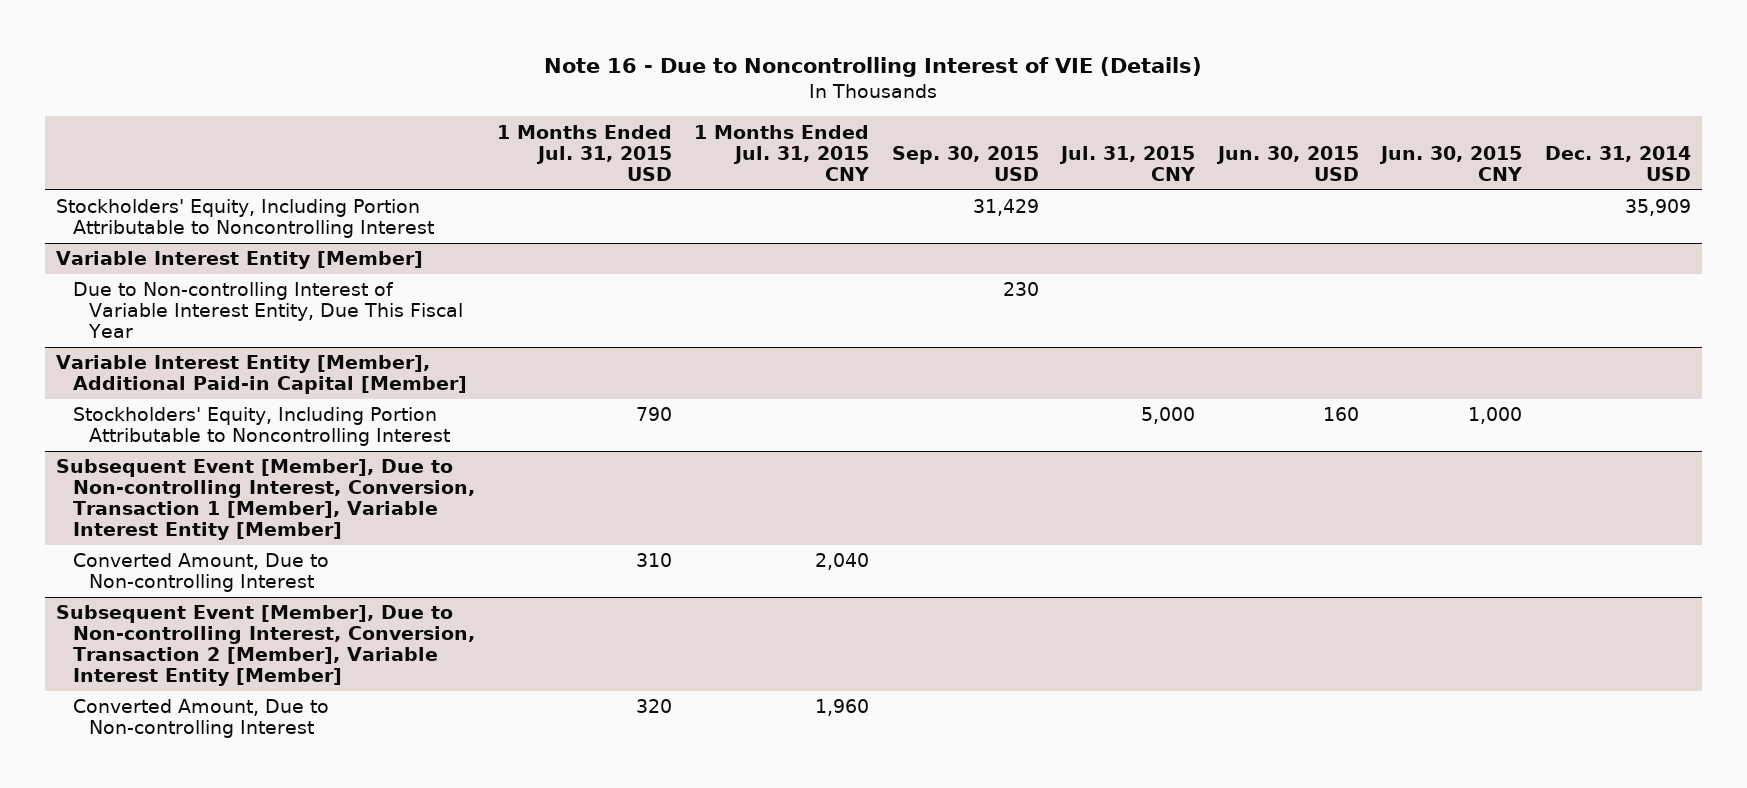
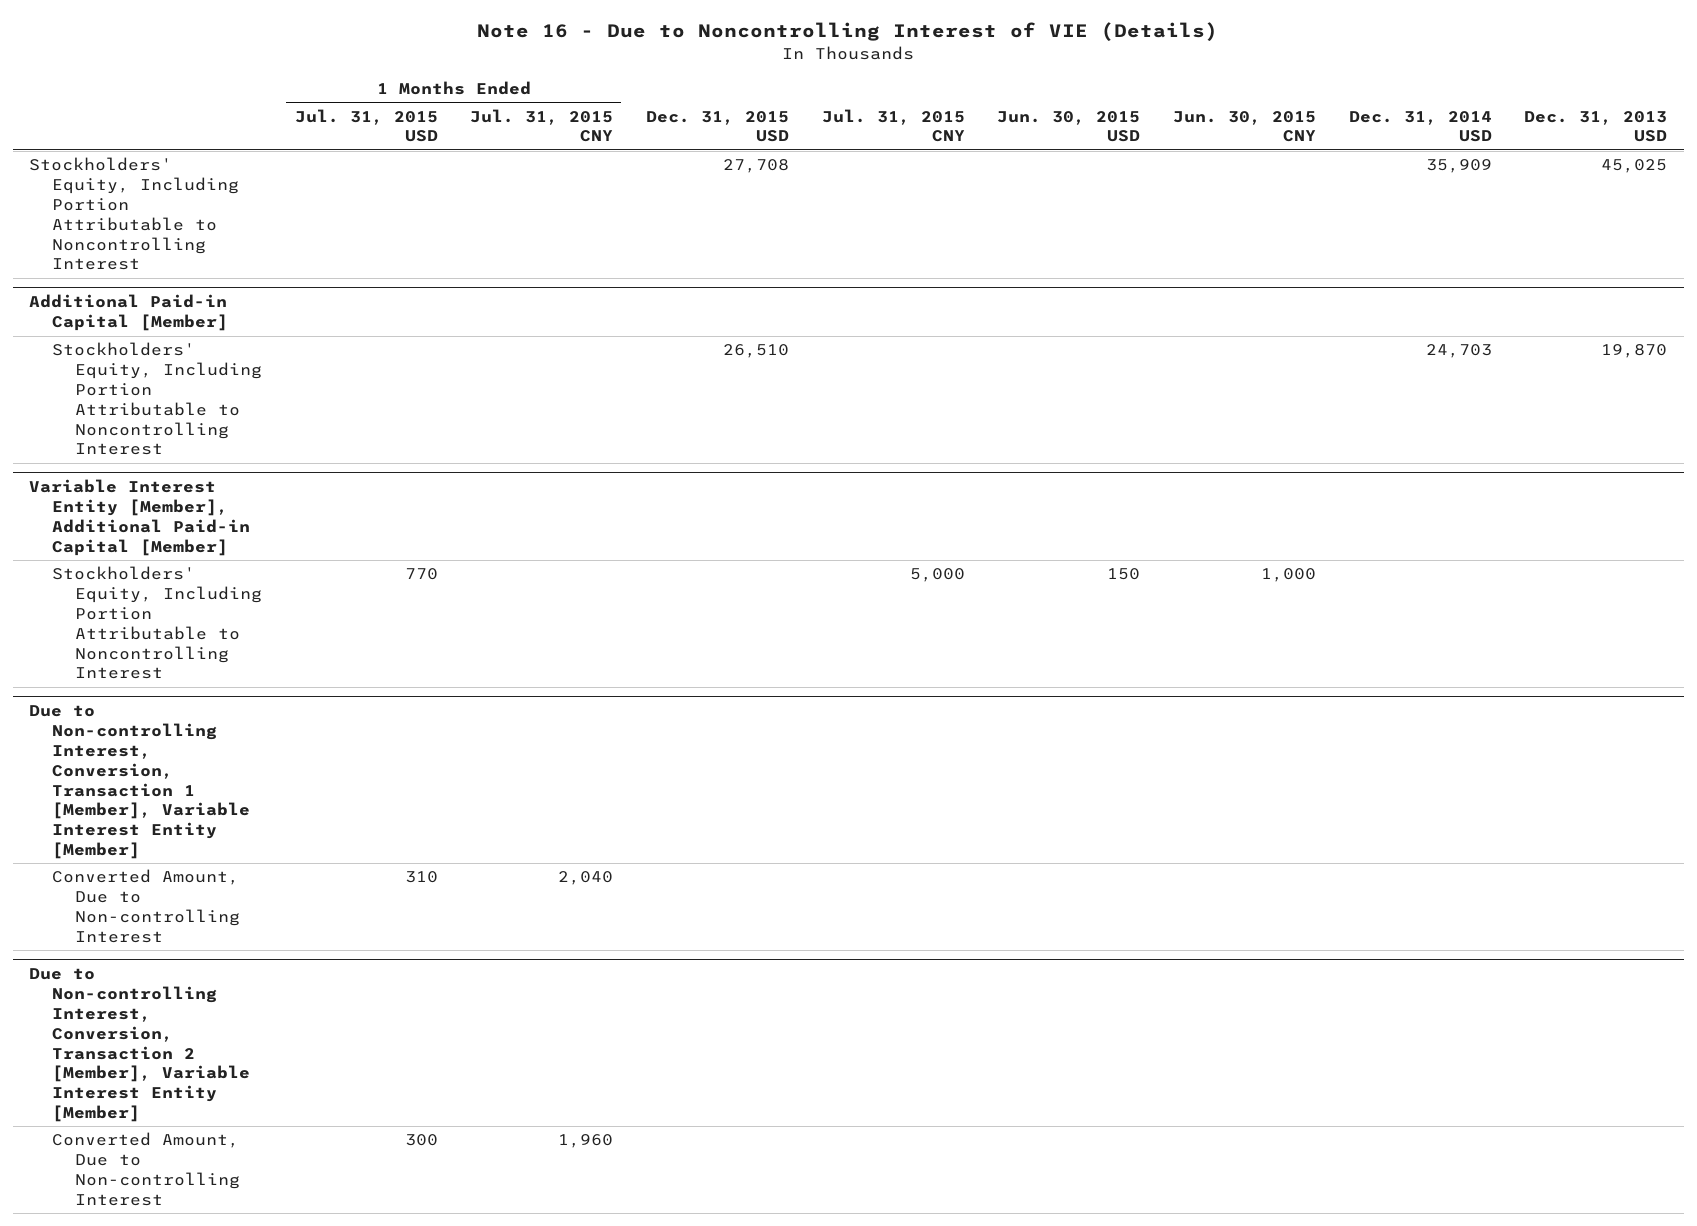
[891,145,1039,181] Sep. 30, 2015 USD -> none
none -> [645,110,789,143] Dec. 31, 2015 USD
none -> [1524,110,1668,143] Dec. 31, 2013 USD
[56,251,424,270] Variable Interest Entity [Member] -> none
[72,282,463,339] Due to Non-controlling Interest of Variable Interest Entity, Due This Fiscal Year -> none
none -> [29,294,229,332] Additional Paid-in Capital [Member]
none -> [52,342,262,456] Stockholders' Equity, Including Portion Attributable to Noncontrolling Interest
[635,407,672,422] 790 -> [404,568,438,581] 770
[1322,407,1359,422] 160 -> [1107,568,1141,581] 150
[56,459,475,541] Subsequent Event [Member], Due to Non-controlling Interest, Conversion, Transaction 1 [Member], Variable Interest Entity [Member] -> [29,705,251,859] Due to Non-controlling Interest, Conversion, Transaction 1 [Member], Variable Interest Entity [Member]
[56,605,475,687] Subsequent Event [Member], Due to Non-controlling Interest, Conversion, Transaction 2 [Member], Variable Interest Entity [Member] -> [29,968,251,1122] Due to Non-controlling Interest, Conversion, Transaction 2 [Member], Variable Interest Entity [Member]
[635,699,672,714] 320 -> [404,1134,438,1147] 300

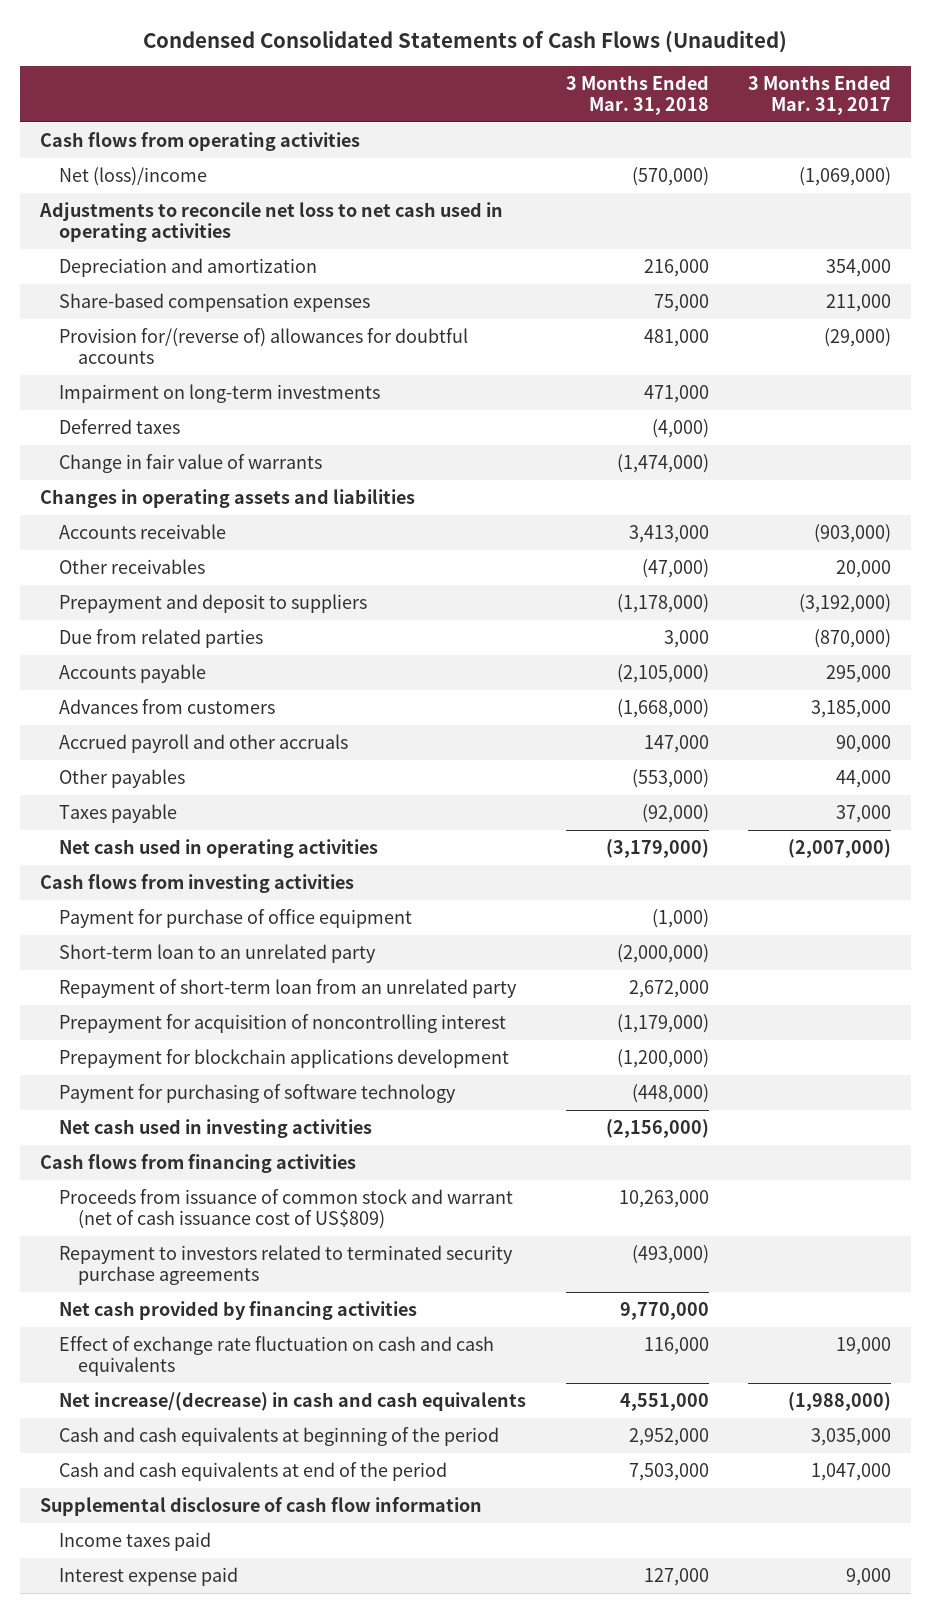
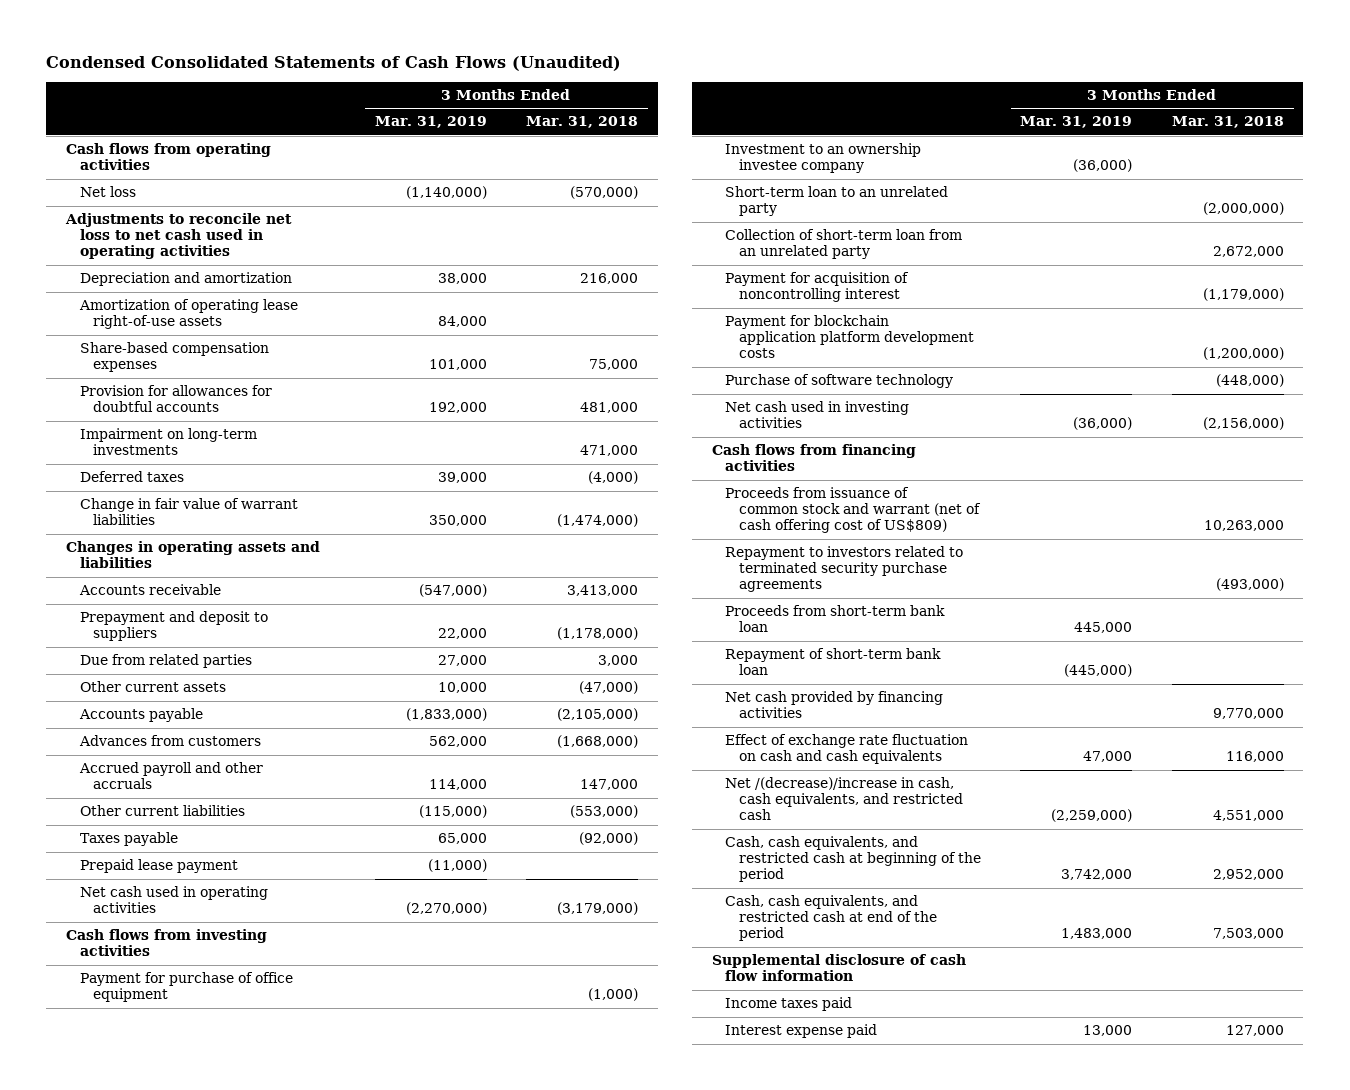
[748,74,892,115] 3 Months Ended Mar. 31, 2017 -> none
none -> [374,116,487,129] Mar. 31, 2019
[58,167,207,187] Net (loss)/income -> [79,186,136,198] Net loss
none -> [78,299,298,330] Amortization of operating lease right-of-use assets
[58,328,468,365] Provision for/(reverse of) allowances for doubtful accounts -> [79,385,272,413] Provision for allowances for doubtful accounts
[58,454,322,474] Change in fair value of warrants -> [79,498,298,526] Change in fair value of warrant liabilities
[58,559,205,575] Other receivables -> none
none -> [79,681,226,693] Other current assets
[58,769,185,789] Other payables -> [79,805,245,817] Other current liabilities
none -> [79,859,238,874] Prepaid lease payment
none -> [725,143,922,174] Investment to an ownership investee company
[58,979,517,999] Repayment of short-term loan from an unrelated party -> [725,229,963,260] Collection of short-term loan from an unrelated party
[58,1014,506,1034] Prepayment for acquisition of noncontrolling interest -> [725,272,910,303] Payment for acquisition of noncontrolling interest
[58,1049,509,1069] Prepayment for blockchain applications development -> [725,315,975,359] Payment for blockchain application platform development costs
[58,1084,456,1104] Payment for purchasing of software technology -> [725,374,954,389] Purchase of software technology
[58,1189,513,1230] Proceeds from issuance of common stock and warrant (net of cash issuance cost of US$809) -> [725,487,982,534] Proceeds from issuance of common stock and warrant (net of cash offering cost of US$809)
none -> [725,605,946,633] Proceeds from short-term bank loan
none -> [725,648,942,676] Repayment of short-term bank loan
[58,1392,526,1412] Net increase/(decrease) in cash and cash equivalents -> [725,777,964,821] Net /(decrease)/increase in cash, cash equivalents, and restricted cash
[58,1427,499,1447] Cash and cash equivalents at beginning of the period -> [725,836,982,883] Cash, cash equivalents, and restricted cash at beginning of the period
[58,1462,447,1482] Cash and cash equivalents at end of the period -> [725,895,938,942] Cash, cash equivalents, and restricted cash at end of the period

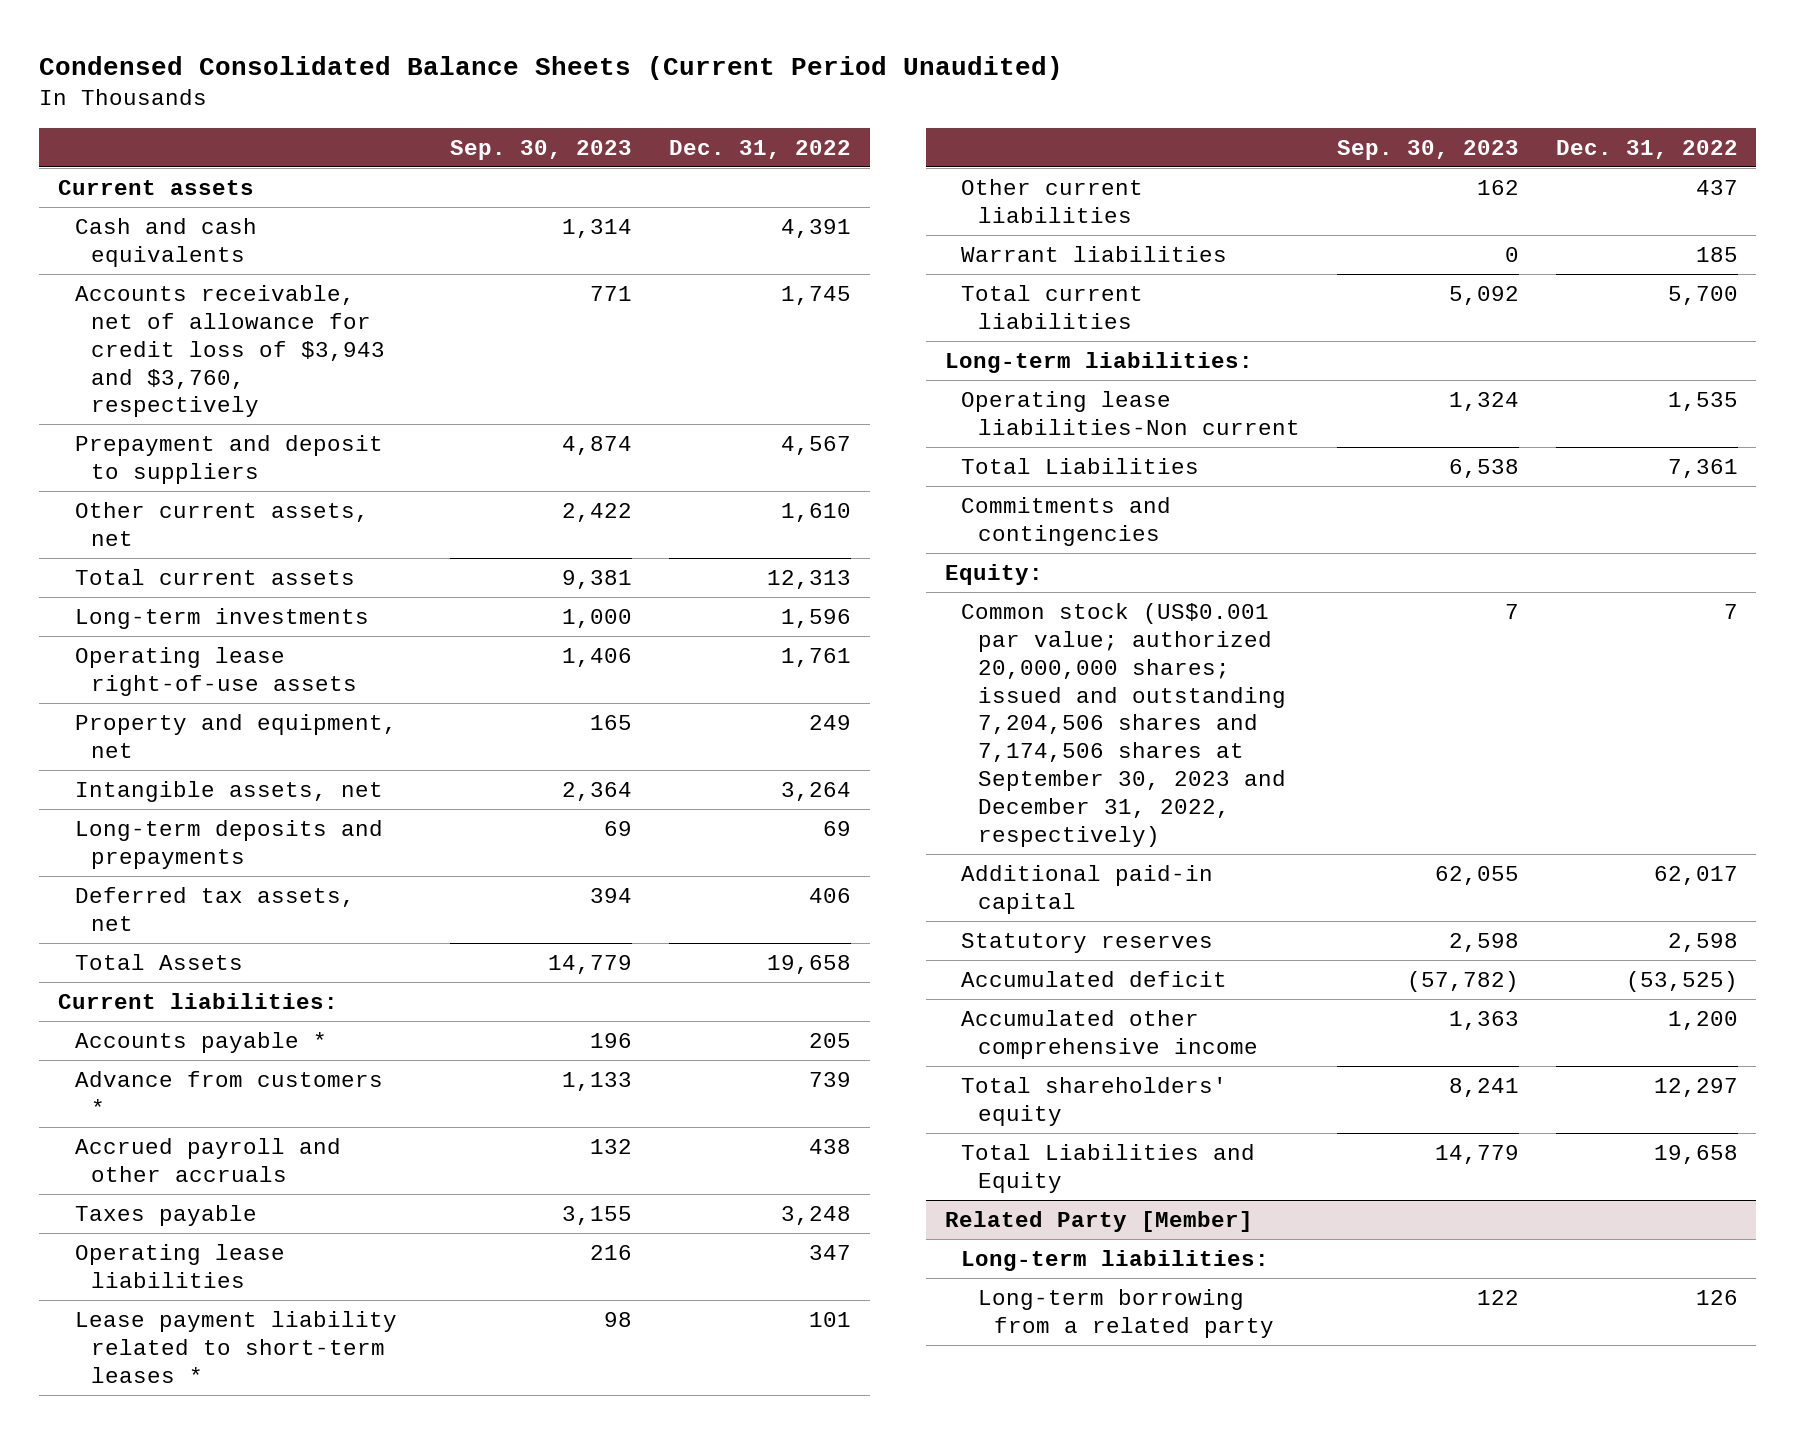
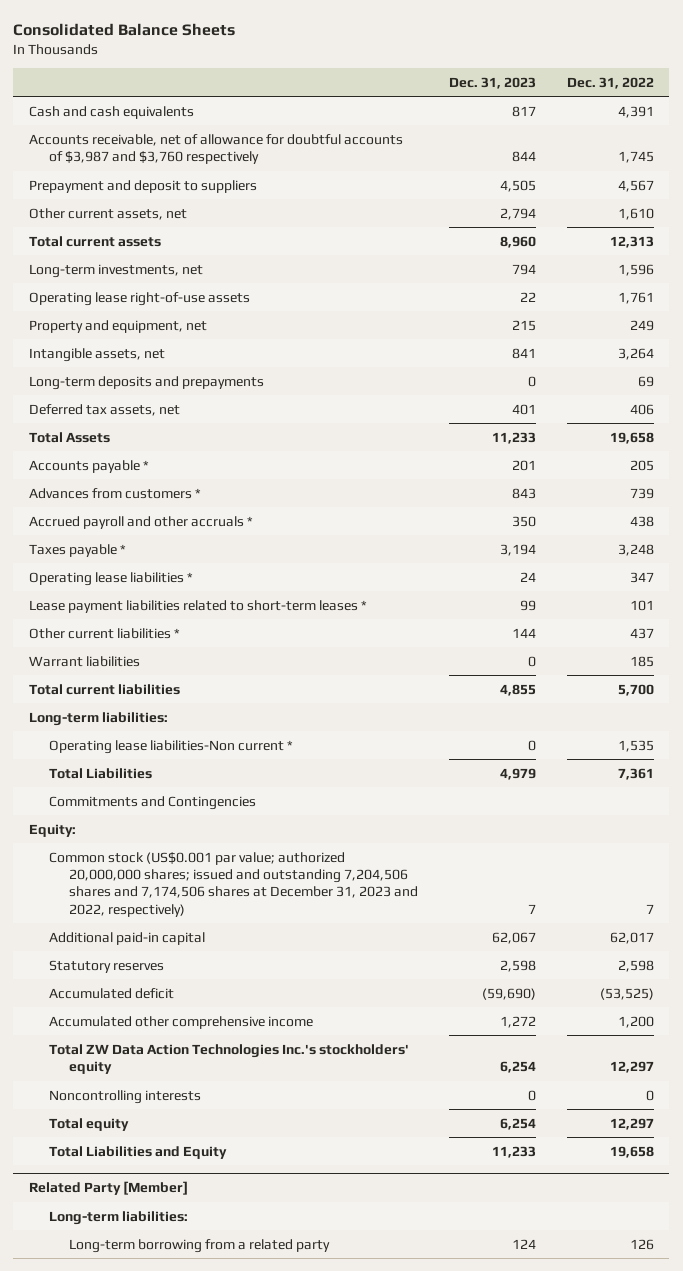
[39,55,1064,80] Condensed Consolidated Balance Sheets (Current Period Unaudited) -> [13,23,236,37] Consolidated Balance Sheets
[450,139,633,160] Sep. 30, 2023 -> none
none -> [449,76,537,89] Dec. 31, 2023
[58,180,255,196] Current assets -> none
[74,285,386,418] Accounts receivable, net of allowance for credit loss of $3,943 and $3,760, respectively -> [28,133,403,165] Accounts receivable, net of allowance for doubtful accounts of $3,987 and $3,760 respectively
[74,608,369,630] Long-term investments -> [28,263,203,278] Long-term investments, net
[58,993,339,1010] Current liabilities: -> none
[74,1071,383,1115] Advance from customers * -> [28,487,201,499] Advances from customers *
[74,1138,341,1182] Accrued payroll and other accruals -> [28,515,253,529] Accrued payroll and other accruals *
[74,1205,257,1227] Taxes payable -> [28,543,126,557] Taxes payable *
[74,1244,285,1288] Operating lease liabilities -> [28,571,193,586] Operating lease liabilities *
[74,1311,397,1383] Lease payment liability related to short-term leases * -> [28,599,367,613] Lease payment liabilities related to short-term leases *
[961,179,1144,223] Other current liabilities -> [28,627,180,639] Other current liabilities *
[961,391,1300,435] Operating lease liabilities-Non current -> [49,739,294,754] Operating lease liabilities-Non current *
[961,497,1172,546] Commitments and contingencies -> [49,795,257,810] Commitments and Contingencies
[961,603,1286,847] Common stock (US$0.001 par value; authorized 20,000,000 shares; issued and outstanding 7,204,506 shares and 7,174,506 shares at September 30, 2023 and December 31, 2022, respectively) -> [49,851,419,917] Common stock (US$0.001 par value; authorized 20,000,000 shares; issued and outstanding 7,204,506 shares and 7,174,506 shares at December 31, 2023 and 2022, respectively)
[961,1077,1228,1126] Total shareholders' equity -> [49,1043,410,1075] Total ZW Data Action Technologies Inc.'s stockholders' equity
none -> [49,1089,202,1104] Noncontrolling interests
none -> [49,1117,130,1131] Total equity

